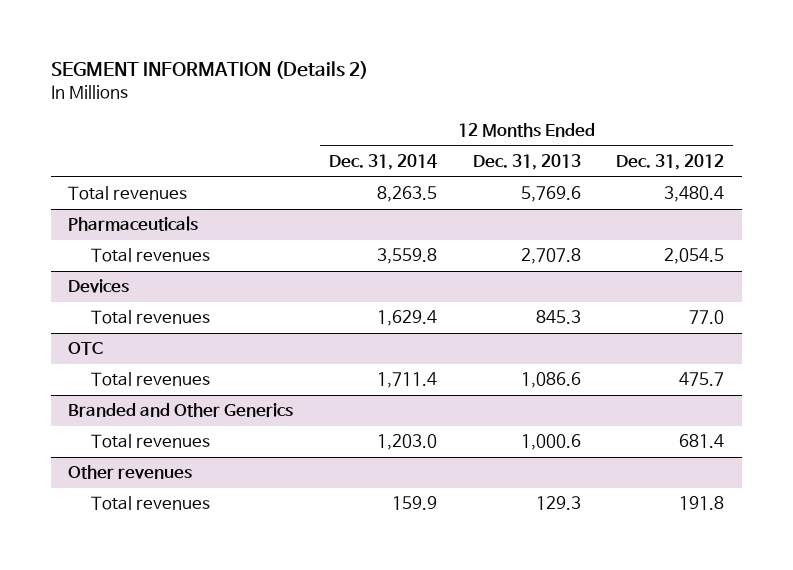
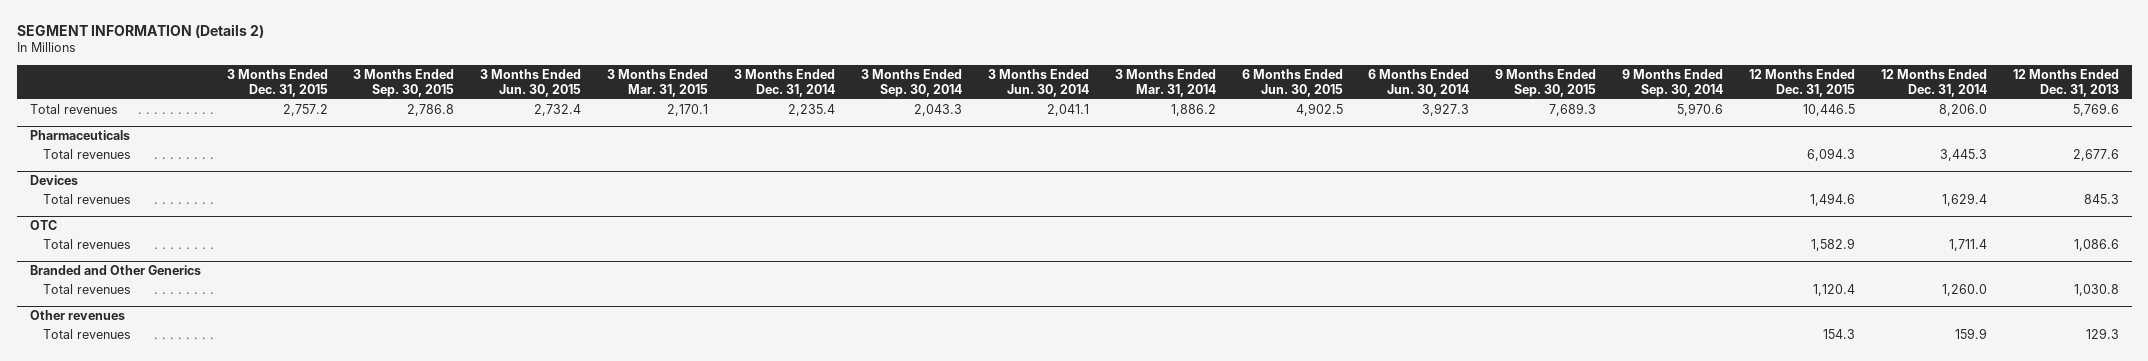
[616,153,725,170] Dec. 31, 2012 -> none
none -> [226,68,328,97] 3 Months Ended Dec. 31, 2015
none -> [353,68,455,97] 3 Months Ended Sep. 30, 2015
none -> [480,68,582,97] 3 Months Ended Jun. 30, 2015
none -> [607,68,709,97] 3 Months Ended Mar. 31, 2015
none -> [734,68,836,97] 3 Months Ended Dec. 31, 2014
none -> [860,68,962,97] 3 Months Ended Sep. 30, 2014
none -> [987,68,1089,97] 3 Months Ended Jun. 30, 2014
none -> [1114,68,1216,97] 3 Months Ended Mar. 31, 2014
none -> [1241,68,1343,97] 6 Months Ended Jun. 30, 2015
none -> [1368,68,1470,97] 6 Months Ended Jun. 30, 2014
none -> [1495,68,1597,97] 9 Months Ended Sep. 30, 2015
none -> [1622,68,1724,97] 9 Months Ended Sep. 30, 2014
none -> [1748,68,1855,97] 12 Months Ended Dec. 31, 2015
[376,186,437,203] 8,263.5 -> [1938,103,1987,116] 8,206.0
[376,248,437,265] 3,559.8 -> [1939,148,1987,161] 3,445.3
[520,248,581,265] 2,707.8 -> [2072,148,2119,161] 2,677.6
[376,434,437,451] 1,203.0 -> [1941,283,1987,296] 1,260.0
[520,434,581,451] 1,000.6 -> [2073,283,2119,296] 1,030.8

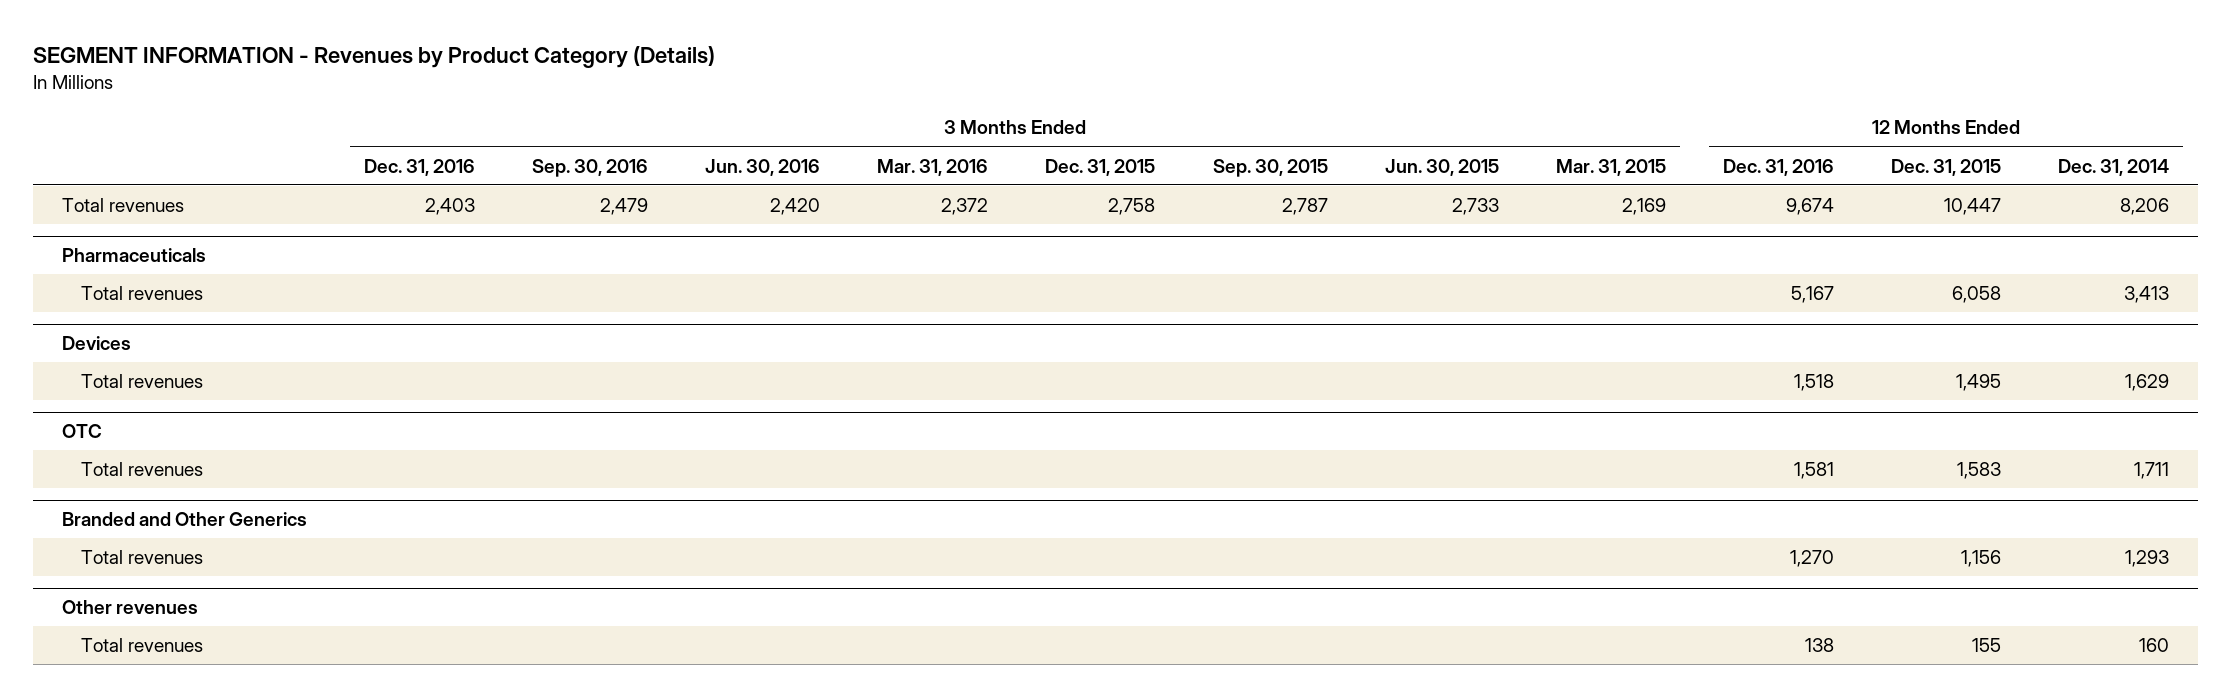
[16,23,264,38] SEGMENT INFORMATION (Details 2) -> [33,46,716,69] SEGMENT INFORMATION - Revenues by Product Category (Details)
[734,68,836,97] 3 Months Ended Dec. 31, 2014 -> none
[860,68,962,97] 3 Months Ended Sep. 30, 2014 -> none
[987,68,1089,97] 3 Months Ended Jun. 30, 2014 -> none
[1114,68,1216,97] 3 Months Ended Mar. 31, 2014 -> none
[1241,68,1343,97] 6 Months Ended Jun. 30, 2015 -> none
[1368,68,1470,97] 6 Months Ended Jun. 30, 2014 -> none
[1495,68,1597,97] 9 Months Ended Sep. 30, 2015 -> none
[1622,68,1724,97] 9 Months Ended Sep. 30, 2014 -> none
[2012,68,2119,97] 12 Months Ended Dec. 31, 2013 -> none
none -> [364,158,476,176] Dec. 31, 2016
none -> [532,158,649,177] Sep. 30, 2016
none -> [705,158,821,176] Jun. 30, 2016
none -> [877,158,989,176] Mar. 31, 2016
none -> [1722,158,1834,176] Dec. 31, 2016
[282,103,328,116] 2,757.2 -> [1108,198,1156,216] 2,758
[407,103,455,116] 2,786.8 -> [1281,198,1328,216] 2,787
[534,103,582,116] 2,732.4 -> [1451,198,1499,216] 2,733
[667,103,709,116] 2,170.1 -> [1621,198,1666,216] 2,169
[1802,103,1855,116] 10,446.5 -> [1944,198,2002,216] 10,447
[1938,103,1987,116] 8,206.0 -> [2120,198,2170,216] 8,206
[1806,147,1855,161] 6,094.3 -> [1952,286,2002,304] 6,058
[1939,148,1987,161] 3,445.3 -> [2124,286,2170,304] 3,413
[1809,192,1855,206] 1,494.6 -> [1956,374,2002,392] 1,495
[1941,192,1987,206] 1,629.4 -> [2125,374,2170,392] 1,629
[1810,237,1855,251] 1,582.9 -> [1957,462,2002,480] 1,583
[1948,238,1987,251] 1,711.4 -> [2134,462,2170,480] 1,711
[1812,283,1855,296] 1,120.4 -> [1961,550,2002,568] 1,156
[1941,283,1987,296] 1,260.0 -> [2125,550,2170,568] 1,293
[1822,328,1855,339] 154.3 -> [1972,638,2002,653] 155
[1954,327,1987,339] 159.9 -> [2139,638,2170,653] 160

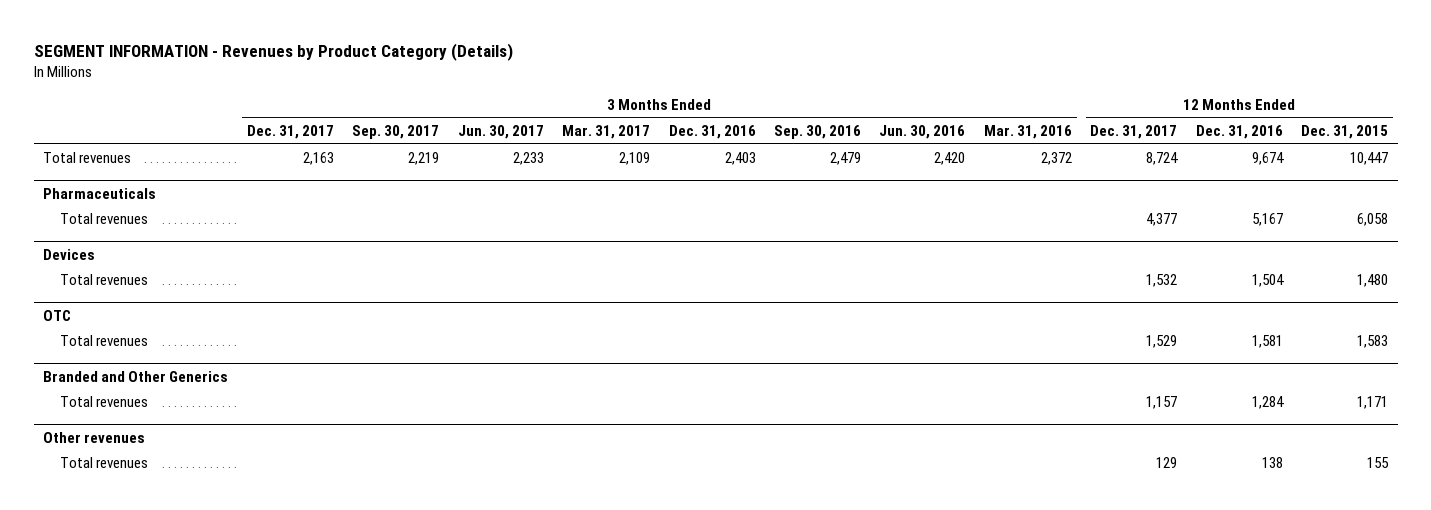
[1045,158,1156,176] Dec. 31, 2015 -> none
[1212,158,1328,177] Sep. 30, 2015 -> none
[1384,158,1499,176] Jun. 30, 2015 -> none
[1555,158,1666,176] Mar. 31, 2015 -> none
[2058,158,2170,176] Dec. 31, 2014 -> none
none -> [246,125,334,140] Dec. 31, 2017
none -> [352,125,440,140] Sep. 30, 2017
none -> [457,125,544,140] Jun. 30, 2017
none -> [562,125,651,140] Mar. 31, 2017
none -> [1090,125,1178,140] Dec. 31, 2017
[1793,374,1834,392] 1,518 -> [1251,274,1284,288] 1,504
[1956,374,2002,392] 1,495 -> [1357,274,1389,288] 1,480
[1789,550,1834,568] 1,270 -> [1251,396,1284,410] 1,284
[1961,550,2002,568] 1,156 -> [1357,396,1389,410] 1,171

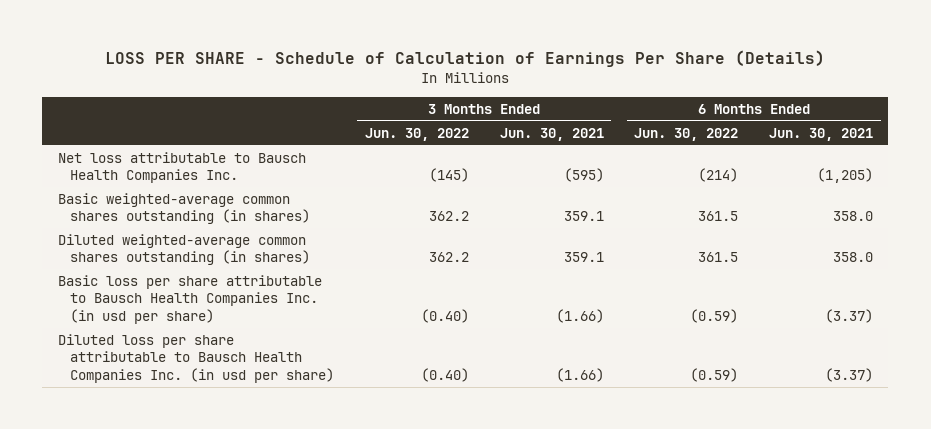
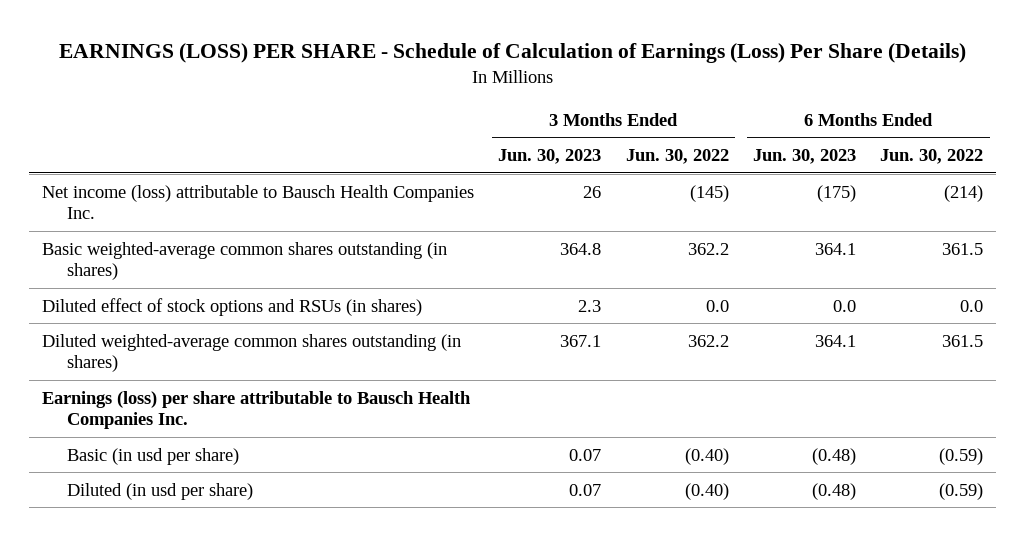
[105,50,826,68] LOSS PER SHARE - Schedule of Calculation of Earnings Per Share (Details) -> [58,43,966,64] EARNINGS (LOSS) PER SHARE - Schedule of Calculation of Earnings (Loss) Per Share (Details)
[499,127,604,141] Jun. 30, 2021 -> none
[769,127,874,141] Jun. 30, 2021 -> none
none -> [498,148,602,164] Jun. 30, 2023
none -> [752,148,856,164] Jun. 30, 2023
[57,152,306,184] Net loss attributable to Bausch Health Companies Inc. -> [41,184,474,220] Net income (loss) attributable to Bausch Health Companies Inc.
none -> [41,297,422,316] Diluted effect of stock options and RSUs (in shares)
none -> [41,390,471,430] Earnings (loss) per share attributable to Bausch Health Companies Inc.
[57,275,322,324] Basic loss per share attributable to Bausch Health Companies Inc. (in usd per share) -> [66,447,239,465] Basic (in usd per share)
[57,334,335,383] Diluted loss per share attributable to Bausch Health Companies Inc. (in usd per share) -> [66,482,253,500] Diluted (in usd per share)

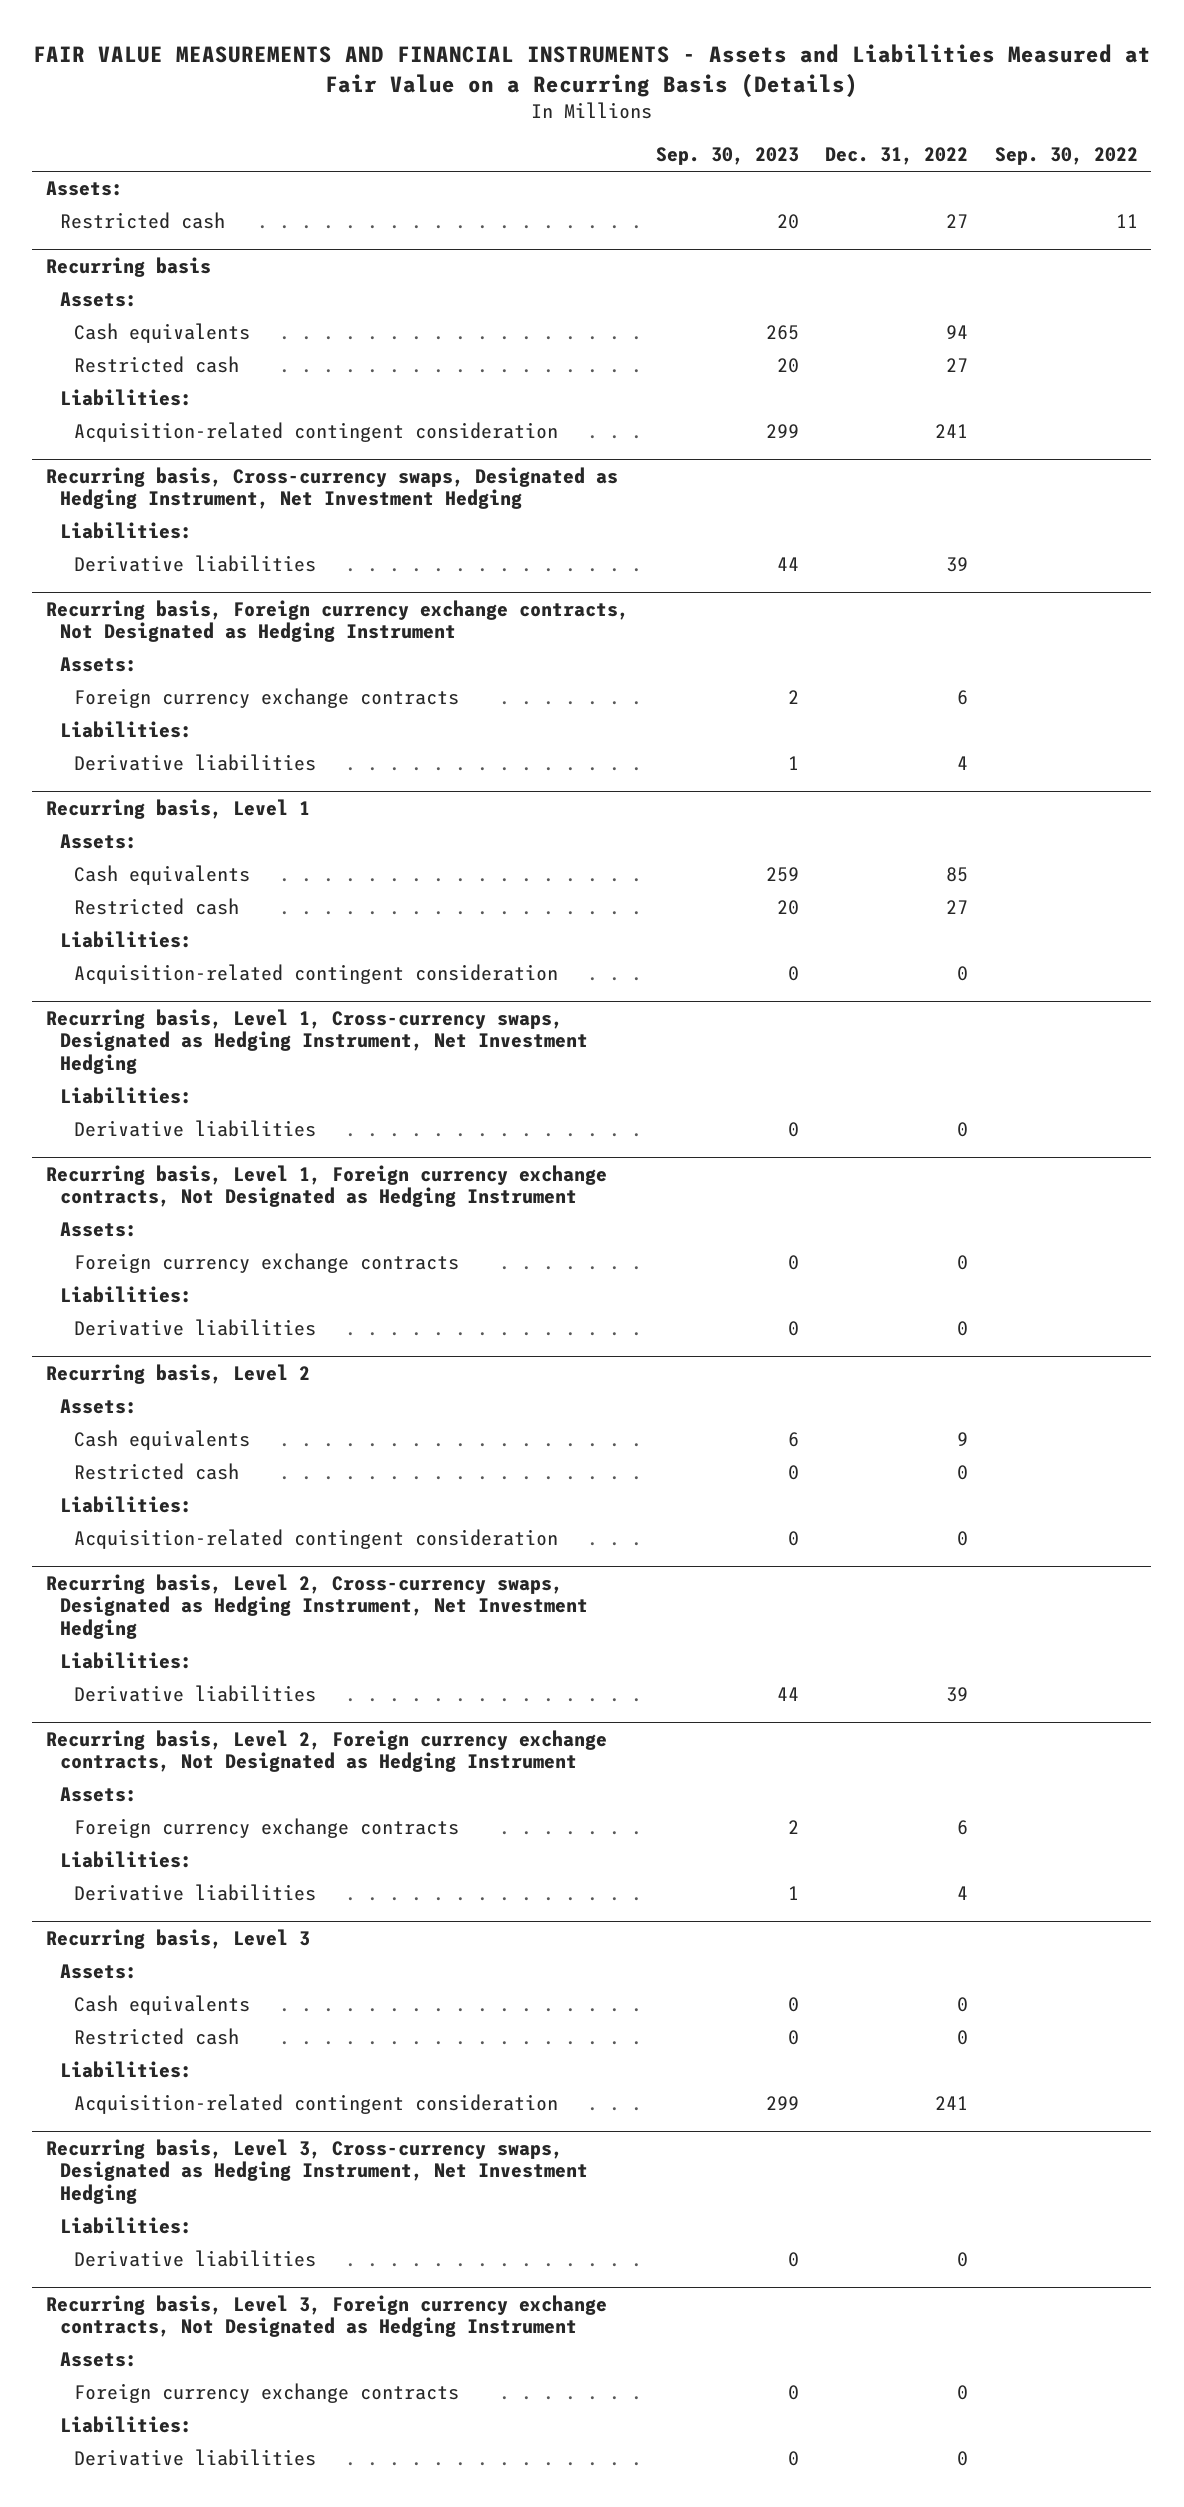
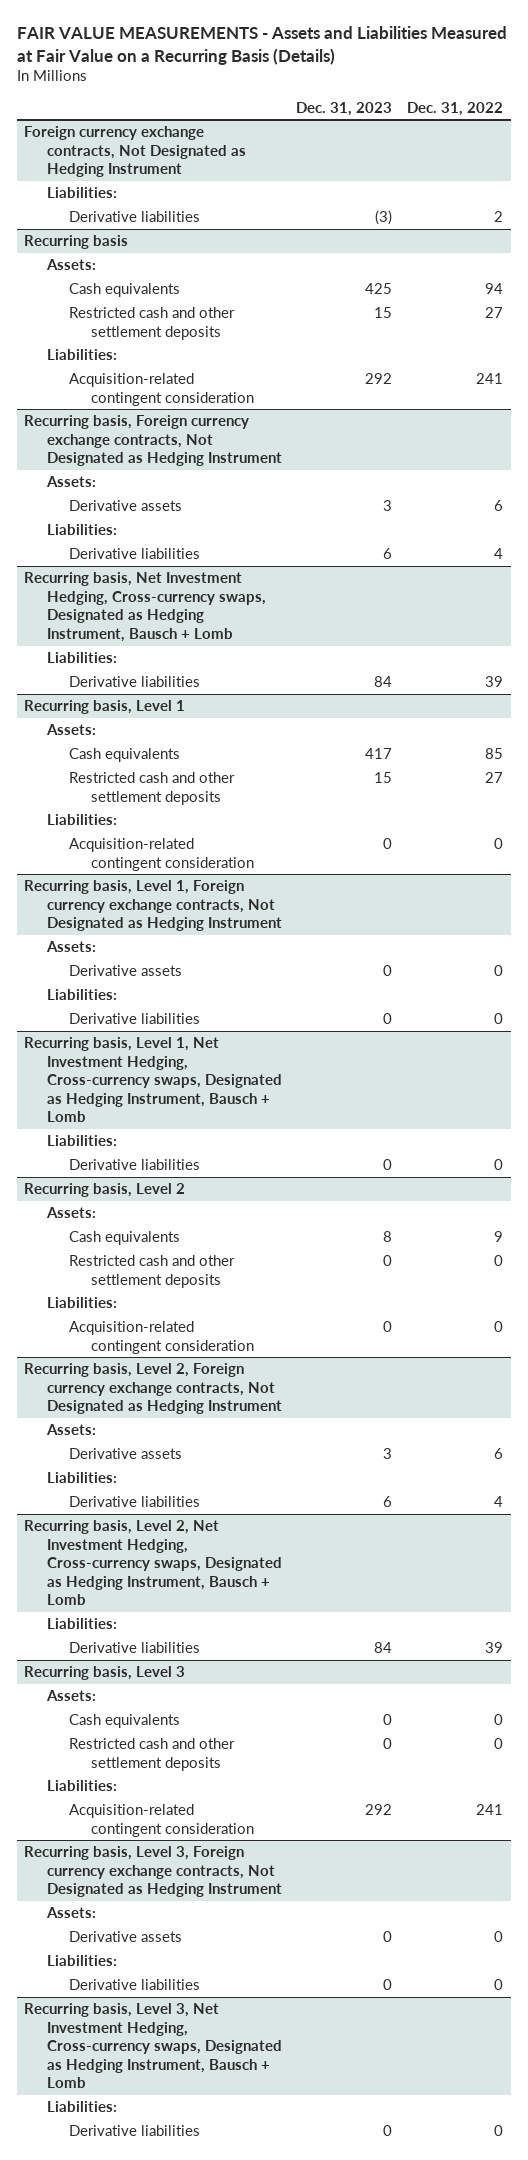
[32,44,1151,98] FAIR VALUE MEASUREMENTS AND FINANCIAL INSTRUMENTS - Assets and Liabilities Measured at Fair Value on a Recurring Basis (Details) -> [16,26,507,65] FAIR VALUE MEASUREMENTS - Assets and Liabilities Measured at Fair Value on a Recurring Basis (Details)
[655,147,799,166] Sep. 30, 2023 -> none
[995,147,1139,166] Sep. 30, 2022 -> none
none -> [296,101,393,116] Dec. 31, 2023
[45,181,123,197] Assets: -> none
[59,212,225,230] Restricted cash -> none
none -> [24,126,246,178] Foreign currency exchange contracts, Not Designated as Hedging Instrument
none -> [46,187,117,199] Liabilities:
none -> [68,211,200,223] Derivative liabilities
[73,356,239,374] Restricted cash -> none
none -> [68,307,235,340] Restricted cash and other settlement deposits
[45,466,618,510] Recurring basis, Cross-currency swaps, Designated as Hedging Instrument, Net Investment Hedging -> none
[59,522,192,540] Liabilities: -> none
[73,555,316,573] Derivative liabilities -> none
[73,688,459,709] Foreign currency exchange contracts -> [68,500,182,512] Derivative assets
none -> [24,572,266,642] Recurring basis, Net Investment Hedging, Cross-currency swaps, Designated as Hedging Instrument, Bausch + Lomb
none -> [46,652,117,664] Liabilities:
none -> [68,676,200,688] Derivative liabilities
[73,898,239,916] Restricted cash -> none
none -> [68,772,235,805] Restricted cash and other settlement deposits
[45,1008,588,1074] Recurring basis, Level 1, Cross-currency swaps, Designated as Hedging Instrument, Net Investment Hedging -> none
[59,1087,192,1105] Liabilities: -> none
[73,1120,316,1138] Derivative liabilities -> none
[73,1253,459,1274] Foreign currency exchange contracts -> [68,965,182,977] Derivative assets
none -> [24,1037,282,1123] Recurring basis, Level 1, Net Investment Hedging, Cross-currency swaps, Designated as Hedging Instrument, Bausch + Lomb
none -> [46,1135,117,1147] Liabilities:
none -> [68,1159,200,1171] Derivative liabilities
[73,1463,239,1481] Restricted cash -> none
none -> [68,1255,235,1288] Restricted cash and other settlement deposits
[45,1573,588,1639] Recurring basis, Level 2, Cross-currency swaps, Designated as Hedging Instrument, Net Investment Hedging -> none
[59,1652,192,1670] Liabilities: -> none
[73,1685,316,1703] Derivative liabilities -> none
[73,1818,459,1839] Foreign currency exchange contracts -> [68,1448,182,1460] Derivative assets
none -> [24,1520,282,1606] Recurring basis, Level 2, Net Investment Hedging, Cross-currency swaps, Designated as Hedging Instrument, Bausch + Lomb
none -> [46,1618,117,1630] Liabilities:
none -> [68,1642,200,1654] Derivative liabilities
[73,2028,239,2046] Restricted cash -> none
none -> [68,1738,235,1771] Restricted cash and other settlement deposits
[45,2138,588,2204] Recurring basis, Level 3, Cross-currency swaps, Designated as Hedging Instrument, Net Investment Hedging -> none
[59,2217,192,2235] Liabilities: -> none
[73,2250,316,2268] Derivative liabilities -> none
[73,2383,459,2404] Foreign currency exchange contracts -> [68,1931,182,1943] Derivative assets
none -> [24,2003,282,2089] Recurring basis, Level 3, Net Investment Hedging, Cross-currency swaps, Designated as Hedging Instrument, Bausch + Lomb
none -> [46,2101,117,2113] Liabilities:
none -> [68,2125,200,2137] Derivative liabilities

